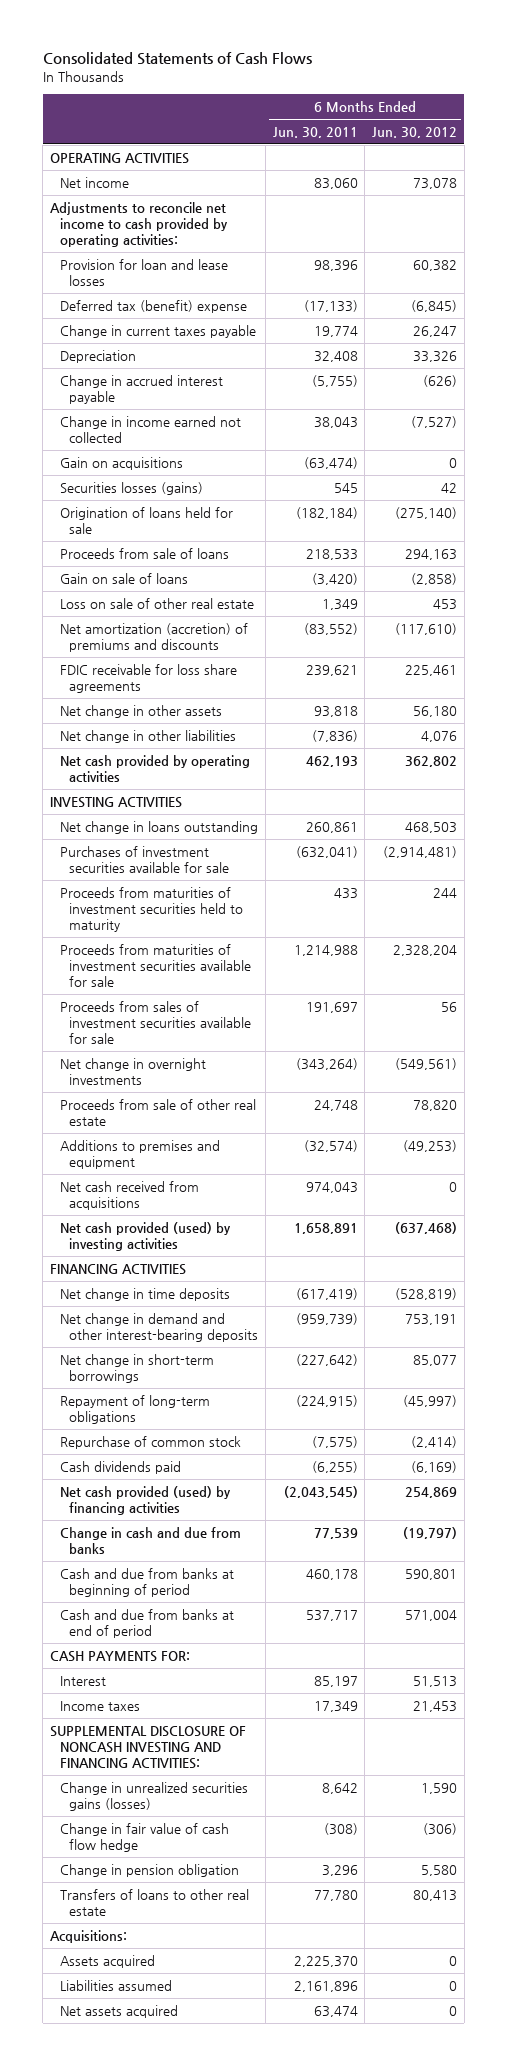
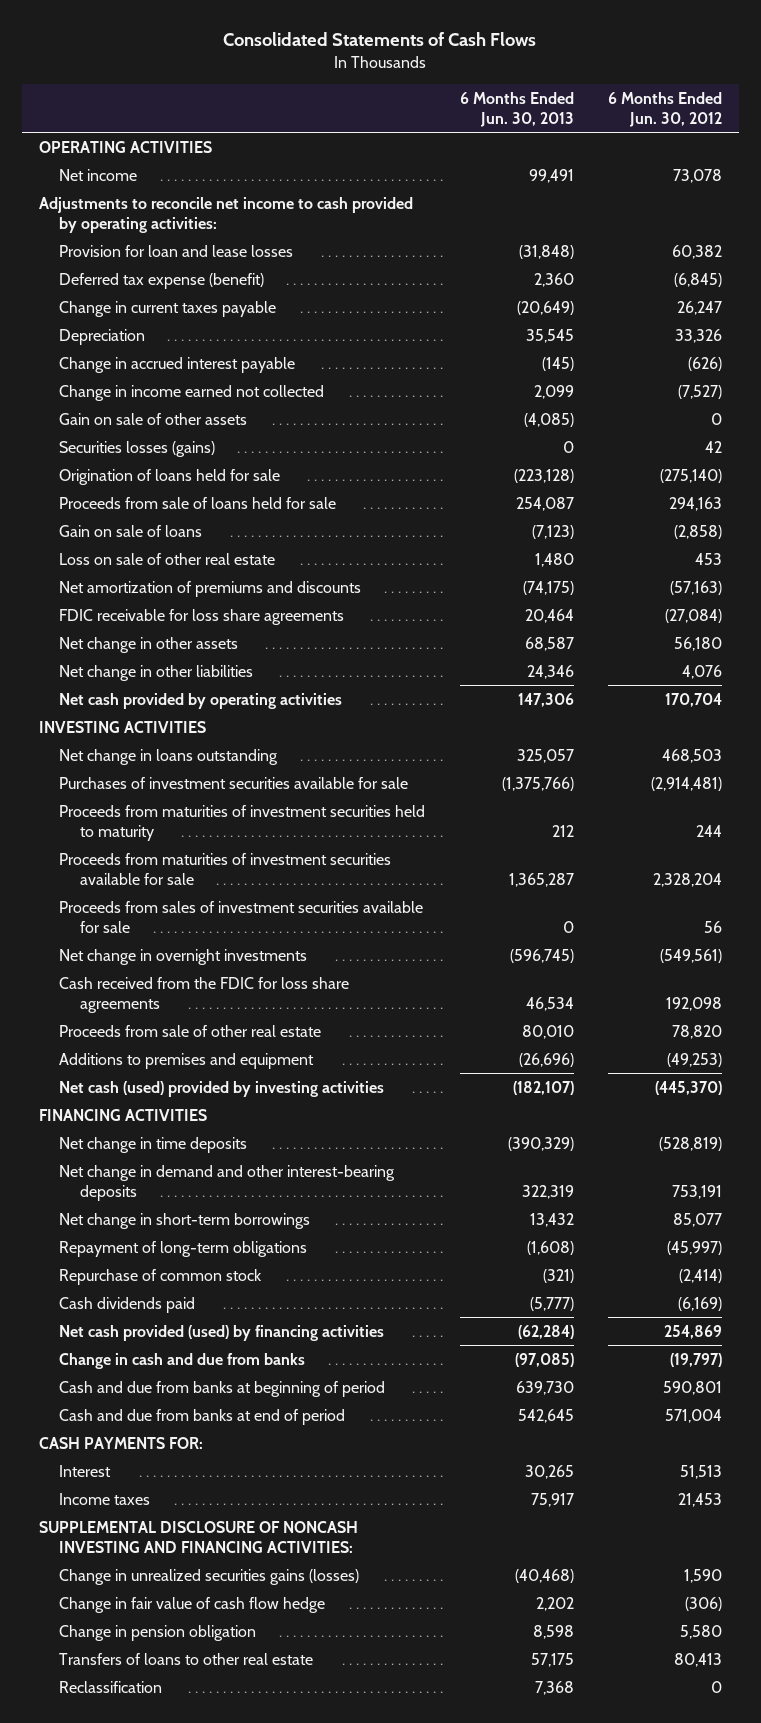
[272,127,358,139] Jun. 30, 2011 -> none
none -> [459,91,574,127] 6 Months Ended Jun. 30, 2013
[59,299,247,313] Deferred tax (benefit) expense -> [59,272,265,289] Deferred tax expense (benefit)
[59,456,183,470] Gain on acquisitions -> none
none -> [59,412,248,425] Gain on sale of other assets
[59,547,229,559] Proceeds from sale of loans -> [59,496,337,509] Proceeds from sale of loans held for sale
[59,622,248,653] Net amortization (accretion) of premiums and discounts -> [59,580,362,597] Net amortization of premiums and discounts
[394,622,457,635] (117,610) -> [670,580,723,595] (57,163)
[404,664,457,676] 225,461 -> [665,608,723,623] (27,084)
[404,755,457,767] 362,802 -> [665,692,723,707] 170,704
none -> [59,976,350,1013] Cash received from the FDIC for loss share agreements
[59,1180,199,1211] Net cash received from acquisitions -> none
[59,1221,231,1252] Net cash provided (used) by investing activities -> [59,1080,385,1097] Net cash (used) provided by investing activities
[394,1221,457,1234] (637,468) -> [655,1080,723,1095] (445,370)
[50,1929,128,1943] Acquisitions: -> none
[59,1954,155,1968] Assets acquired -> none
[59,1979,172,1991] Liabilities assumed -> none
[59,2004,178,2018] Net assets acquired -> none
none -> [59,1680,163,1693] Reclassification

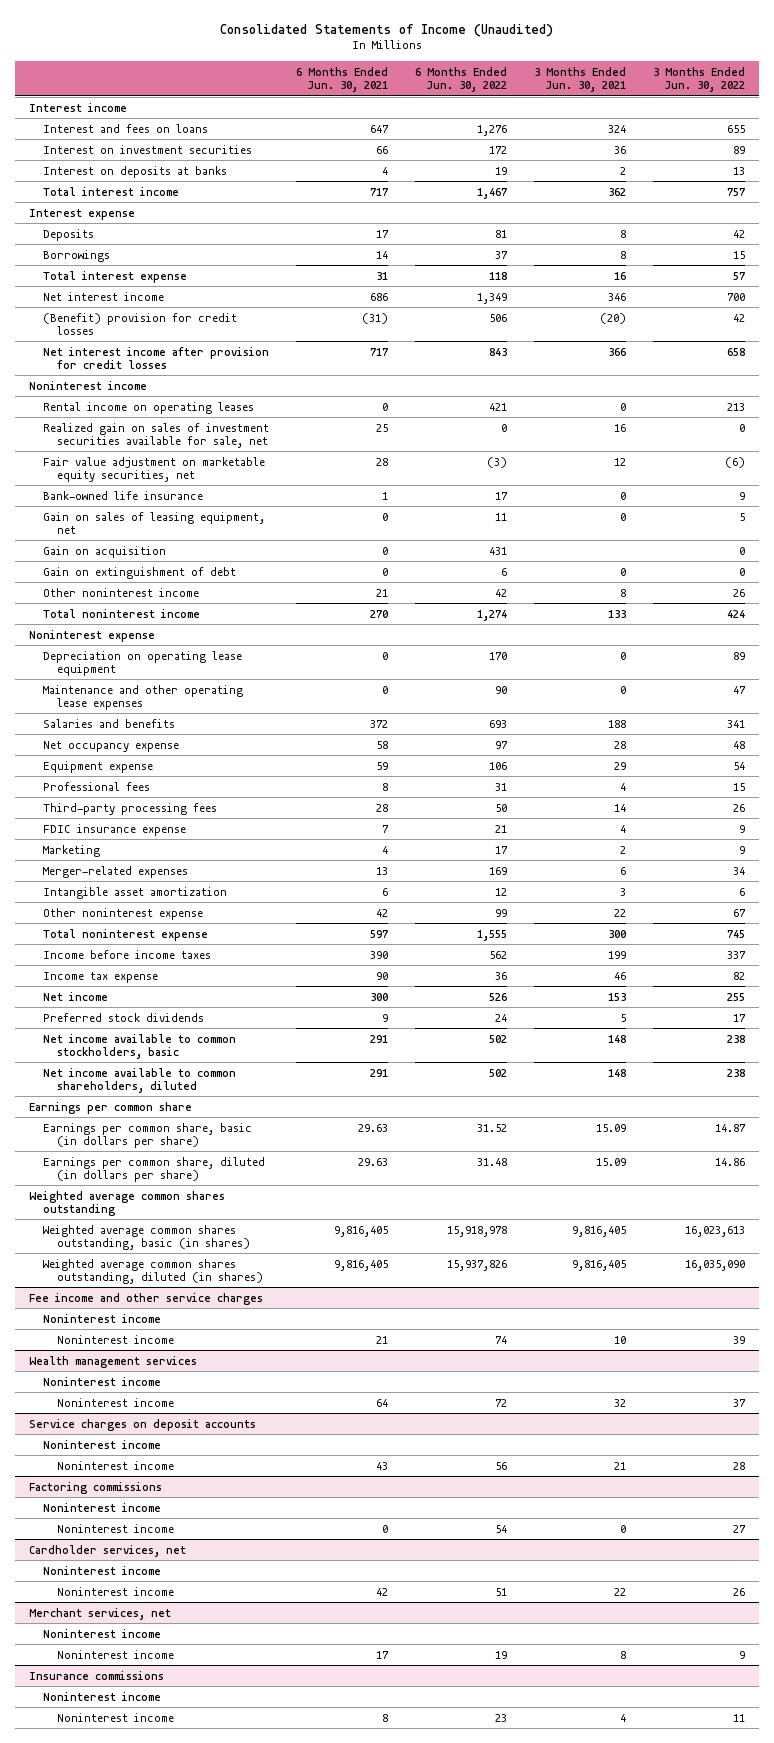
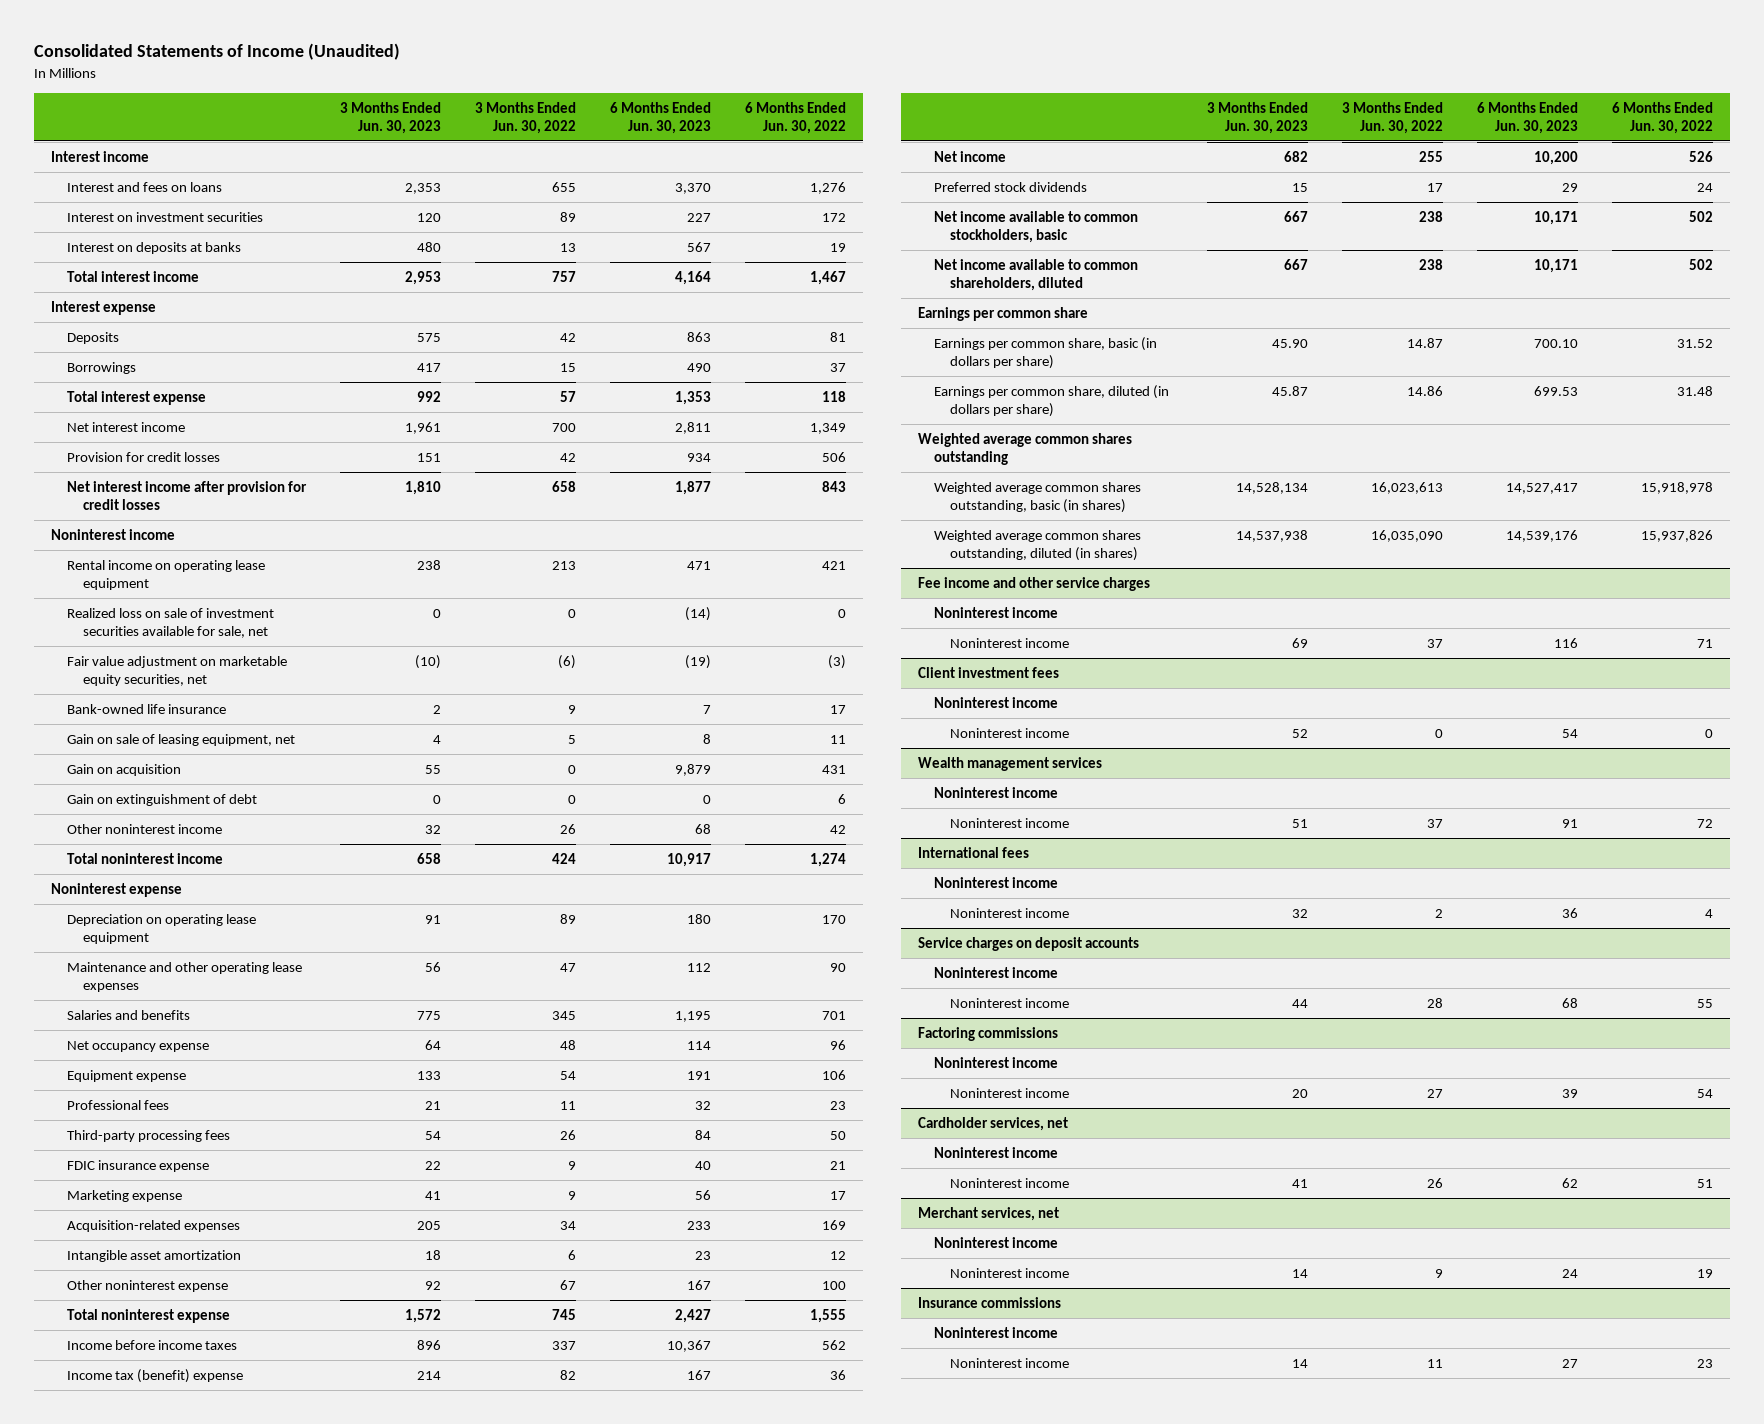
[296,66,389,93] 6 Months Ended Jun. 30, 2021 -> none
[534,66,627,93] 3 Months Ended Jun. 30, 2021 -> none
none -> [339,101,441,134] 3 Months Ended Jun. 30, 2023
none -> [609,101,711,134] 6 Months Ended Jun. 30, 2023
[43,312,238,336] (Benefit) provision for credit losses -> [66,451,220,462] Provision for credit losses
[43,401,255,414] Rental income on operating leases -> [66,559,265,590] Rental income on operating lease equipment
[43,422,270,449] Realized gain on sales of investment securities available for sale, net -> [66,607,274,638] Realized loss on sale of investment securities available for sale, net
[43,511,266,535] Gain on sales of leasing equipment, net -> [66,733,295,746] Gain on sale of leasing equipment, net
[489,719,508,728] 693 -> [821,1010,846,1020] 701
[727,719,746,728] 341 -> [551,1010,576,1020] 345
[495,740,509,749] 97 -> [829,1039,846,1050] 96
[495,782,508,791] 31 -> [829,1100,846,1110] 23
[733,782,746,791] 15 -> [559,1100,576,1110] 11
[43,844,101,857] Marketing -> [66,1189,182,1202] Marketing expense
[43,865,189,878] Merger-related expenses -> [66,1219,240,1232] Acquisition-related expenses
[495,908,508,917] 99 -> [821,1280,846,1290] 100
[43,971,159,983] Income tax expense -> [66,1368,243,1383] Income tax (benefit) expense
[495,1335,508,1344] 74 -> [1697,638,1714,648] 71
[733,1335,746,1344] 39 -> [1427,638,1444,648] 37
none -> [917,666,1059,678] Client investment fees
none -> [934,696,1059,708] Noninterest income
none -> [950,727,1070,738] Noninterest income
none -> [917,846,1029,858] International fees
none -> [934,876,1059,888] Noninterest income
none -> [950,907,1070,918] Noninterest income
[495,1461,508,1470] 56 -> [1697,998,1714,1008] 55

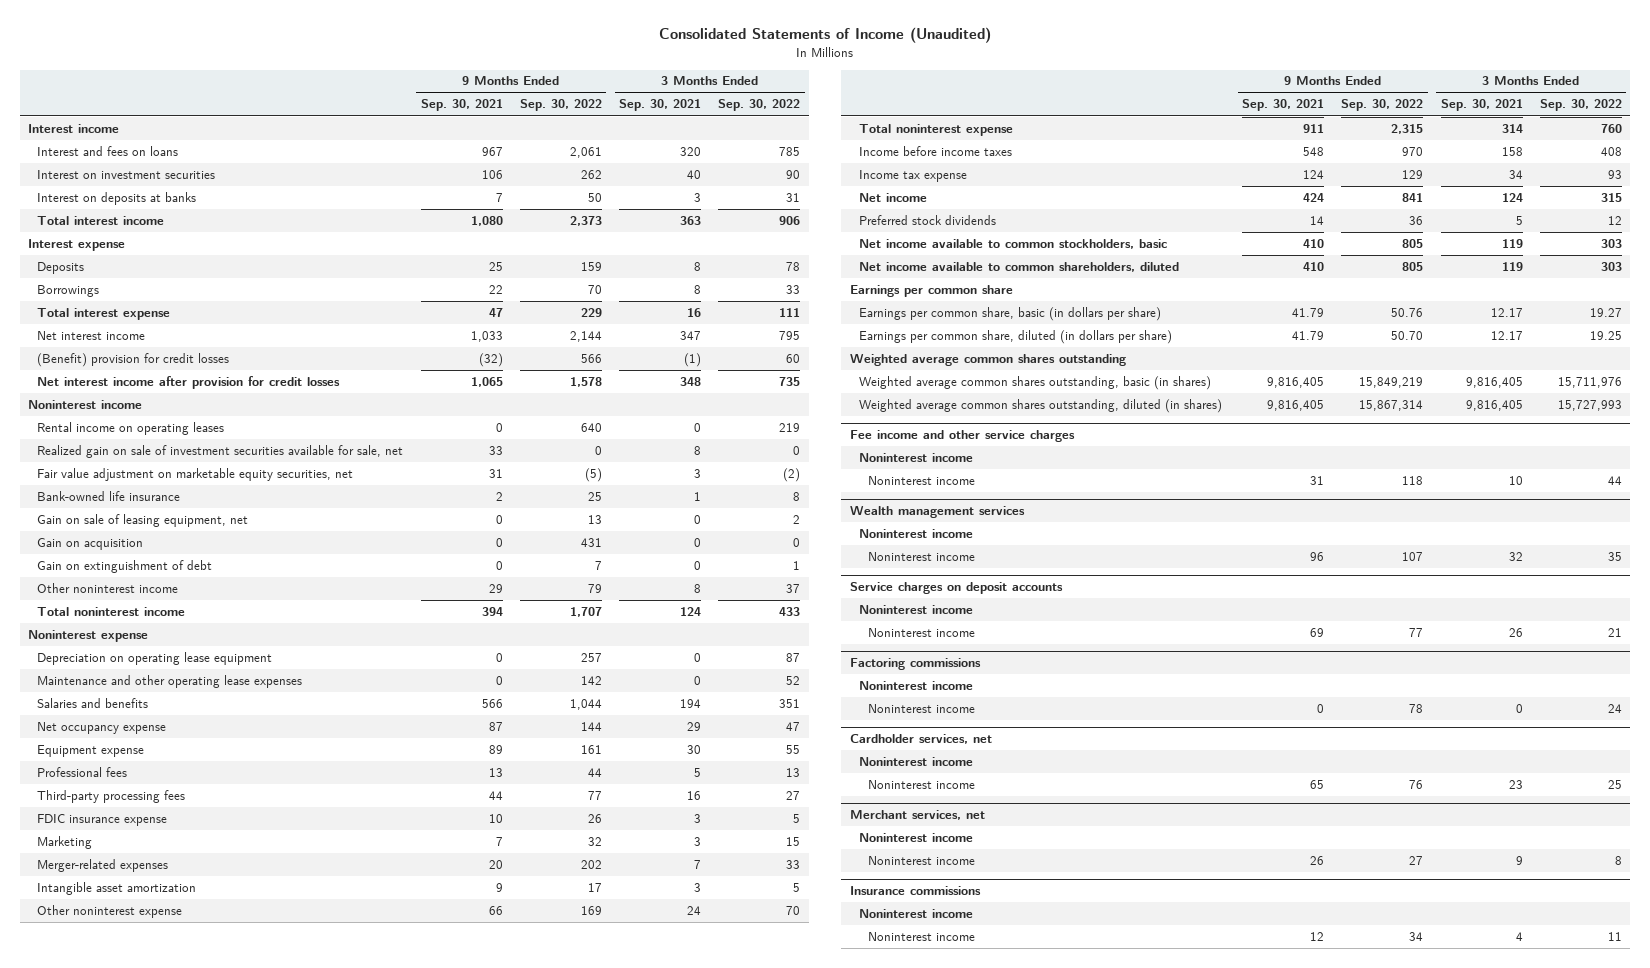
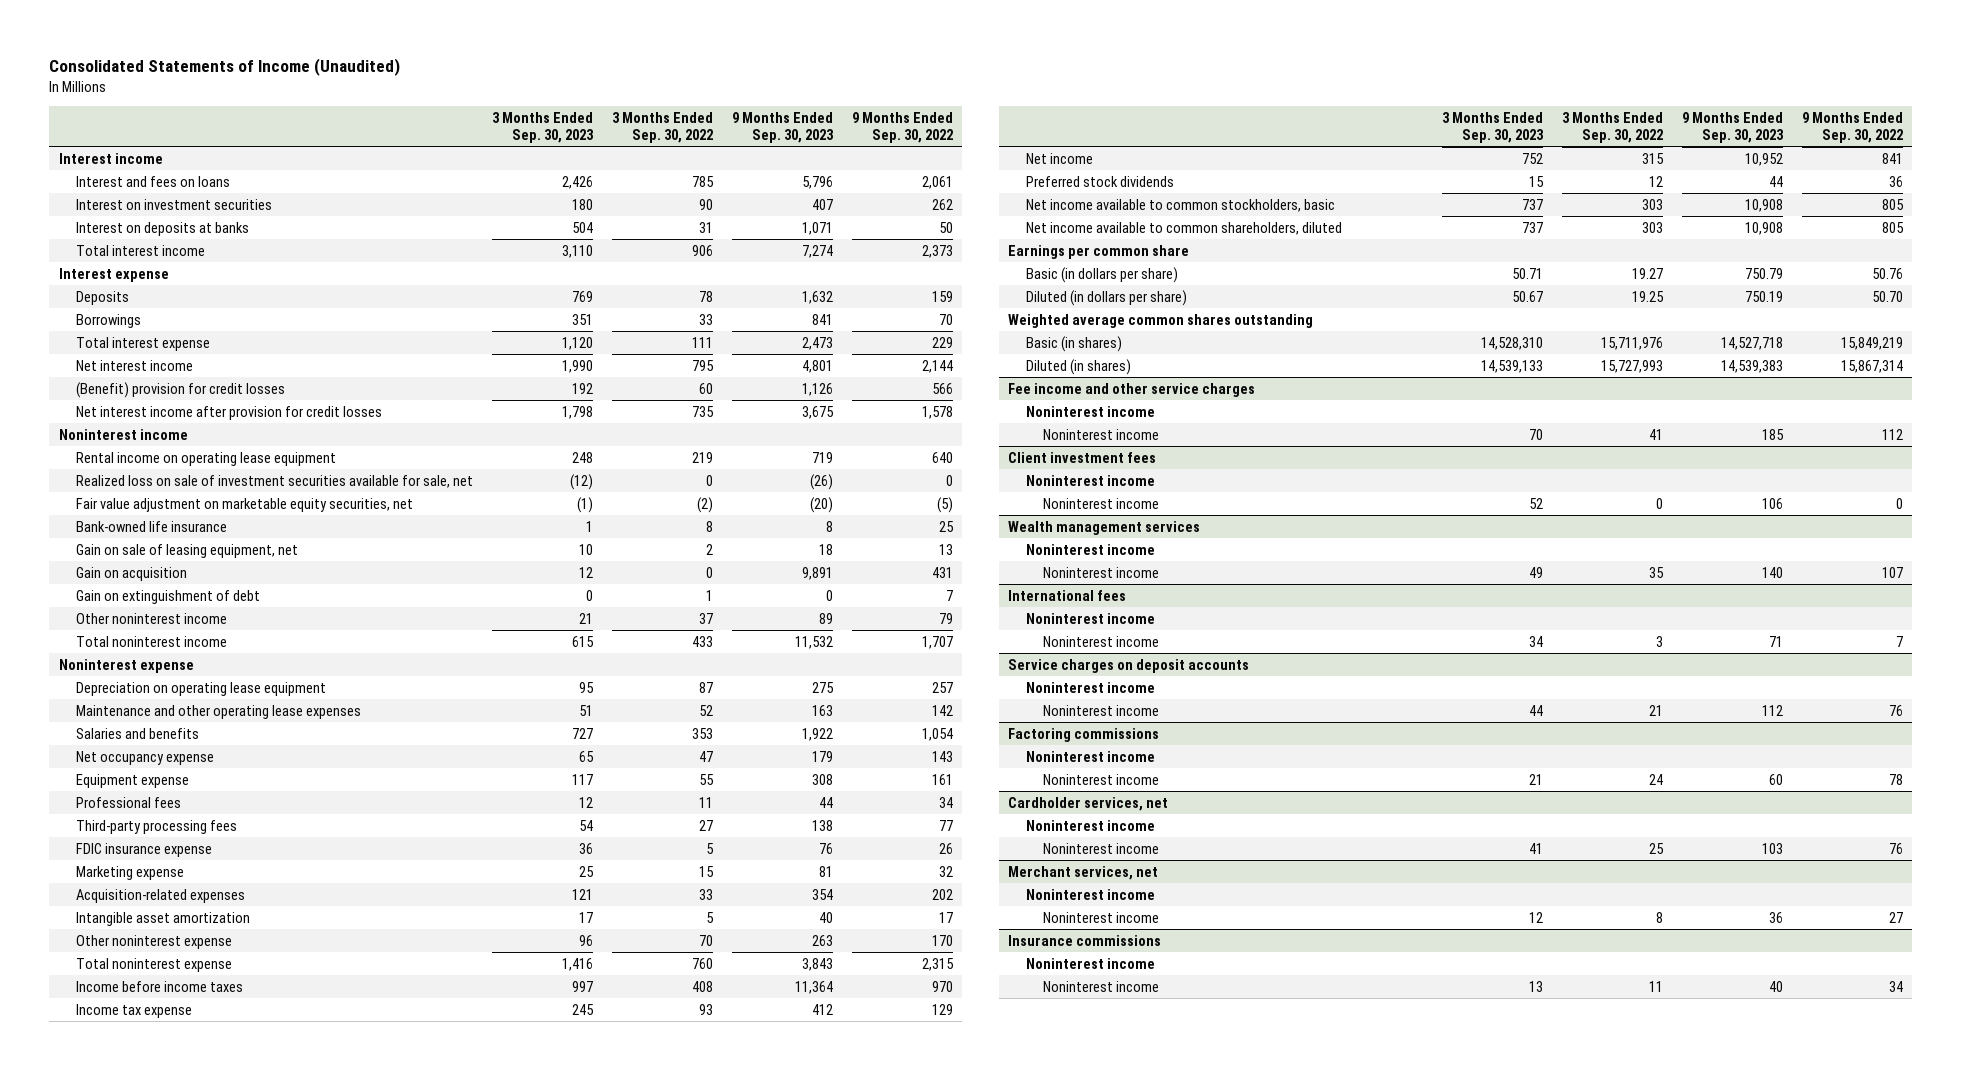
[420,99,503,112] Sep. 30, 2021 -> none
[619,99,702,112] Sep. 30, 2021 -> none
none -> [491,112,594,144] 3 Months Ended Sep. 30, 2023
none -> [731,112,834,144] 9 Months Ended Sep. 30, 2023
[37,421,225,435] Rental income on operating leases -> [75,451,336,466] Rental income on operating lease equipment
[37,444,404,458] Realized gain on sale of investment securities available for sale, net -> [75,474,473,488] Realized loss on sale of investment securities available for sale, net
[569,698,602,710] 1,044 -> [921,727,953,741] 1,054
[779,698,801,708] 351 -> [691,727,713,739] 353
[580,721,602,731] 144 -> [931,750,953,762] 143
[587,767,602,777] 44 -> [938,796,953,808] 34
[786,767,801,777] 13 -> [698,796,713,808] 11
[37,835,93,849] Marketing -> [75,865,184,880] Marketing expense
[37,858,169,872] Merger-related expenses -> [75,888,245,903] Acquisition-related expenses
[580,905,602,915] 169 -> [931,934,953,946] 170
[858,306,1161,321] Earnings per common share, basic (in dollars per share) -> [1025,266,1178,283] Basic (in dollars per share)
[858,329,1172,344] Earnings per common share, diluted (in dollars per share) -> [1025,289,1187,306] Diluted (in dollars per share)
[858,375,1211,390] Weighted average common shares outstanding, basic (in shares) -> [1025,335,1122,352] Basic (in shares)
[858,398,1222,413] Weighted average common shares outstanding, diluted (in shares) -> [1025,358,1131,375] Diluted (in shares)
[1402,475,1424,485] 118 -> [1881,428,1903,440] 112
[1607,475,1622,485] 44 -> [1648,428,1663,440] 41
none -> [1008,451,1157,463] Client investment fees
none -> [1025,474,1155,486] Noninterest income
none -> [1042,497,1159,509] Noninterest income
none -> [1008,589,1127,601] International fees
none -> [1025,612,1155,624] Noninterest income
none -> [1042,635,1159,647] Noninterest income
[1409,627,1424,637] 77 -> [1888,704,1903,716] 76

